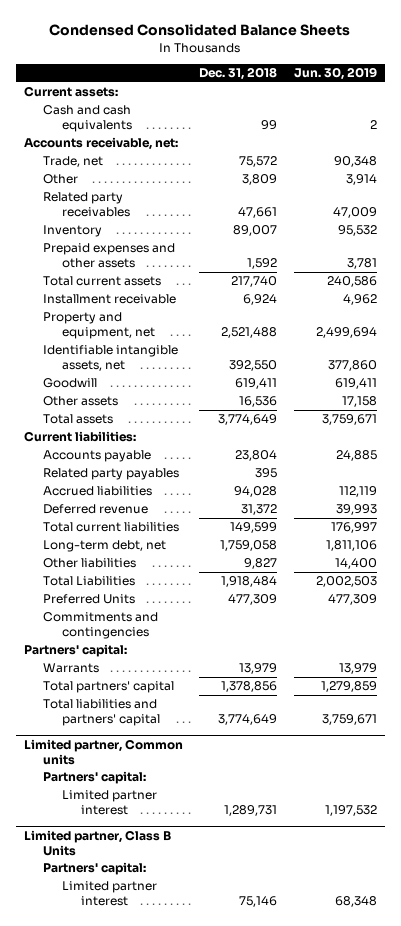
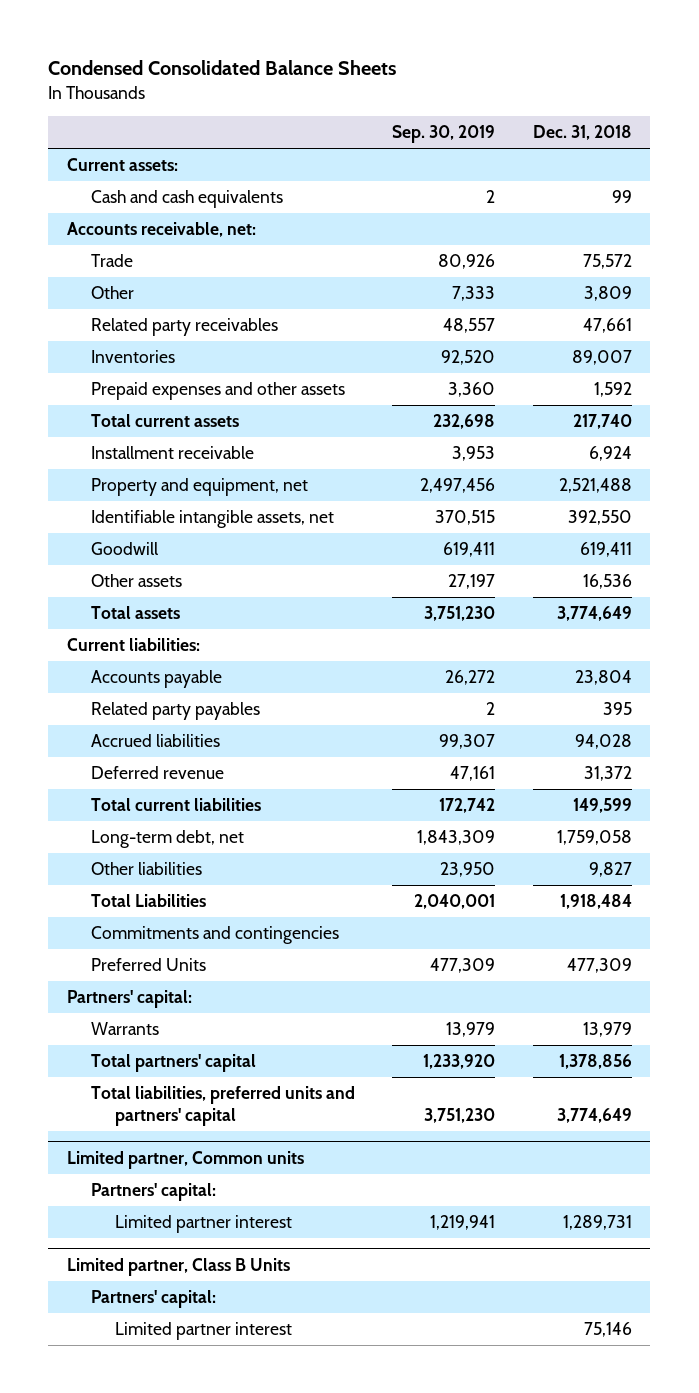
[293,67,377,81] Jun. 30, 2019 -> none
none -> [392,125,496,144] Sep. 30, 2019
[43,156,104,168] Trade, net -> [91,254,134,268] Trade
[43,225,103,238] Inventory -> [91,350,176,364] Inventories
[43,594,136,605] Preferred Units -> [91,958,207,972] Preferred Units
[43,699,160,727] Total liabilities and partners' capital -> [91,1086,356,1126] Total liabilities, preferred units and partners' capital

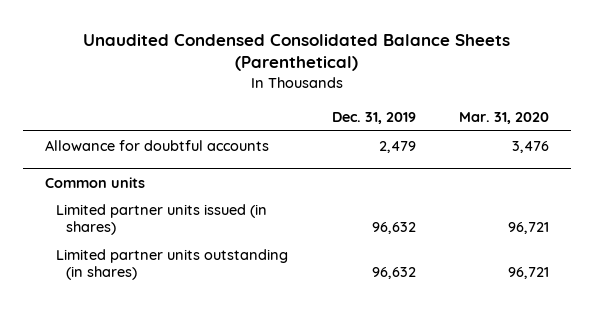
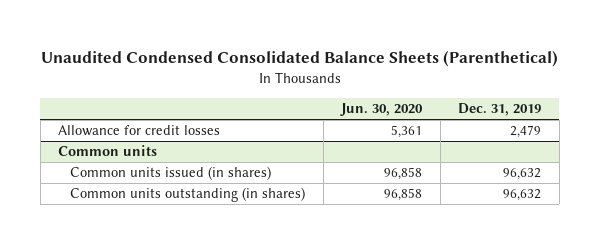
[459,111,550,124] Mar. 31, 2020 -> none
none -> [340,103,424,117] Jun. 30, 2020
[44,140,269,152] Allowance for doubtful accounts -> [58,125,221,137] Allowance for credit losses
[55,204,267,236] Limited partner units issued (in shares) -> [70,166,272,181] Common units issued (in shares)
[55,249,288,281] Limited partner units outstanding (in shares) -> [70,187,306,203] Common units outstanding (in shares)

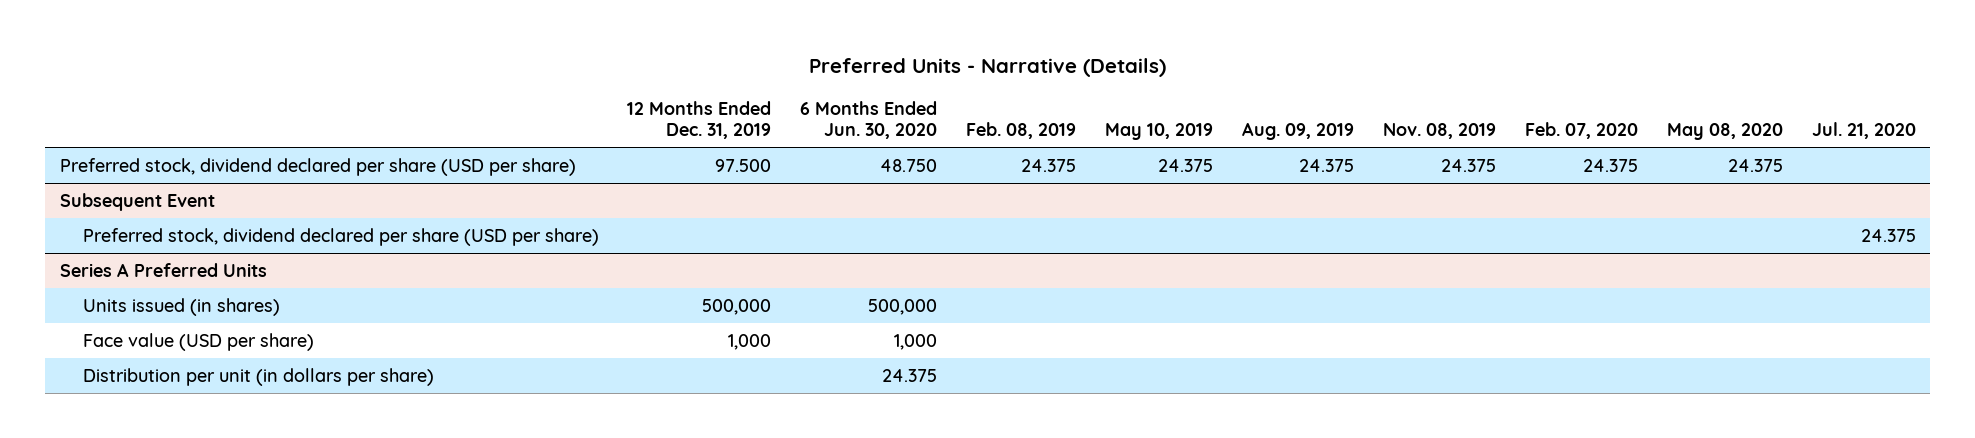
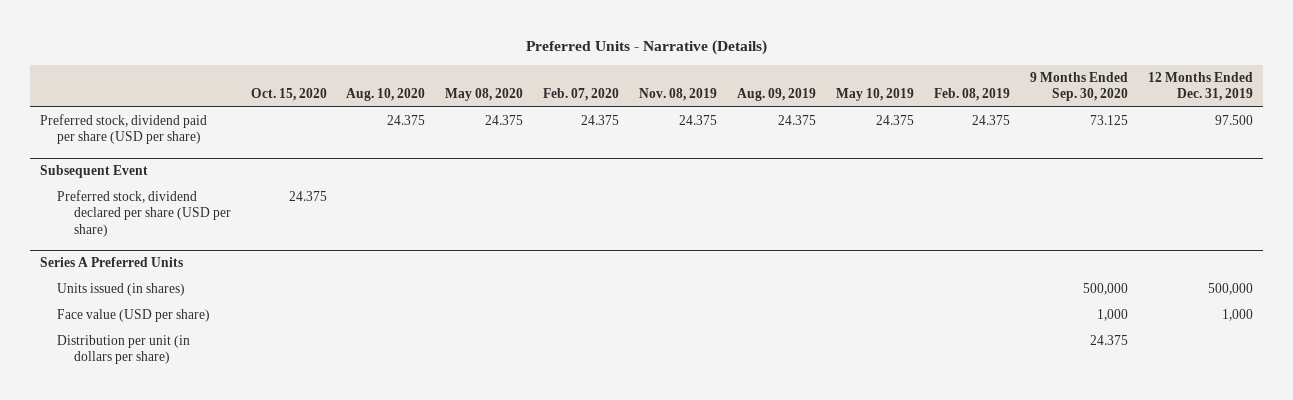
[800,100,938,139] 6 Months Ended Jun. 30, 2020 -> none
[1811,121,1916,139] Jul. 21, 2020 -> none
none -> [250,88,327,102] Oct. 15, 2020
none -> [346,88,426,102] Aug. 10, 2020
none -> [1030,71,1129,102] 9 Months Ended Sep. 30, 2020
[59,157,576,176] Preferred stock, dividend declared per share (USD per share) -> [40,114,208,145] Preferred stock, dividend paid per share (USD per share)

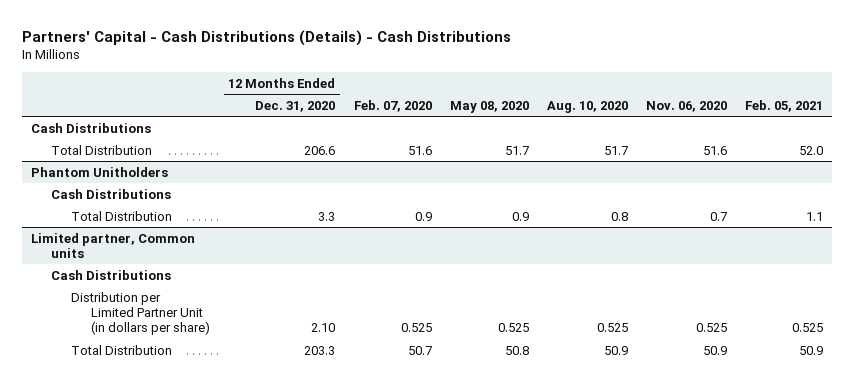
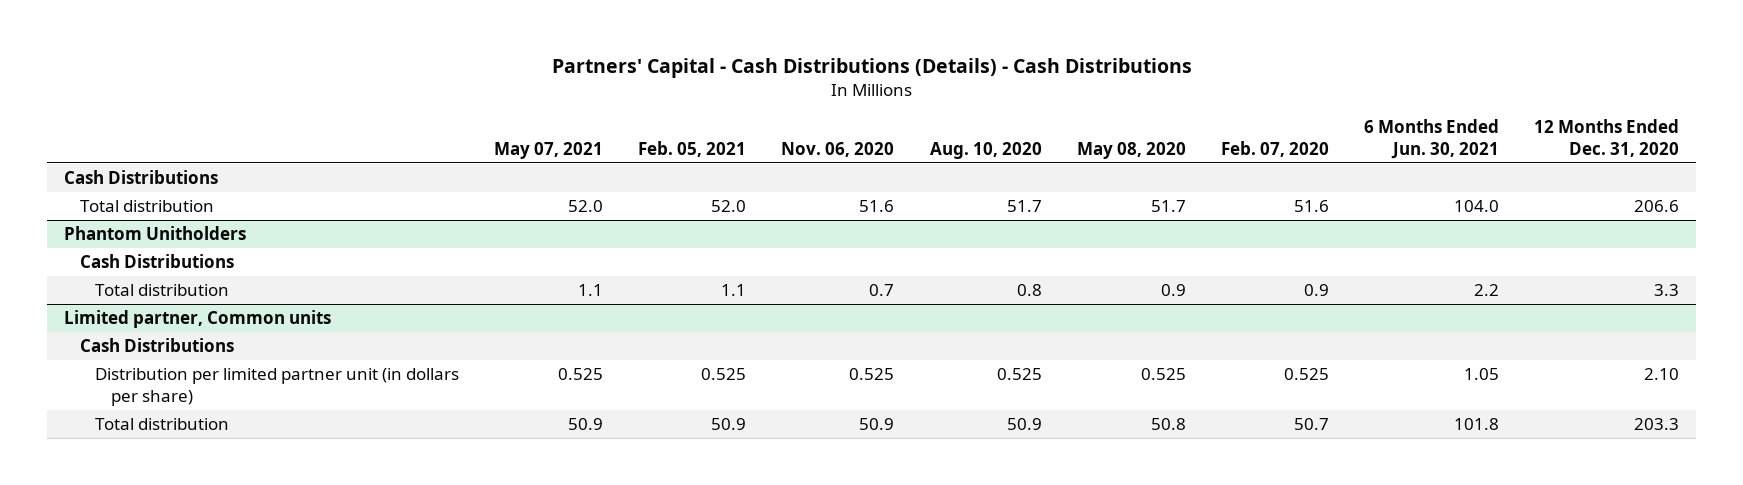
none -> [494,141,604,159] May 07, 2021
none -> [1363,119,1499,159] 6 Months Ended Jun. 30, 2021
[51,144,153,155] Total Distribution -> [79,200,214,213] Total distribution
[71,210,173,221] Total Distribution -> [95,284,230,297] Total distribution
[71,291,211,336] Distribution per Limited Partner Unit (in dollars per share) -> [95,368,460,407] Distribution per limited partner unit (in dollars per share)
[71,344,173,355] Total Distribution -> [95,418,230,431] Total distribution

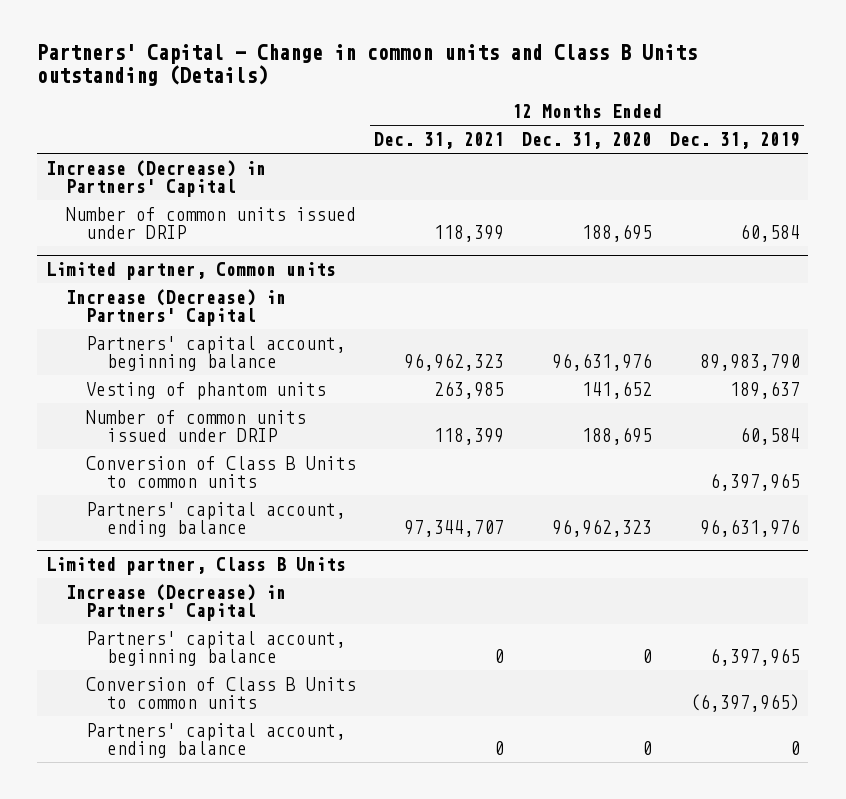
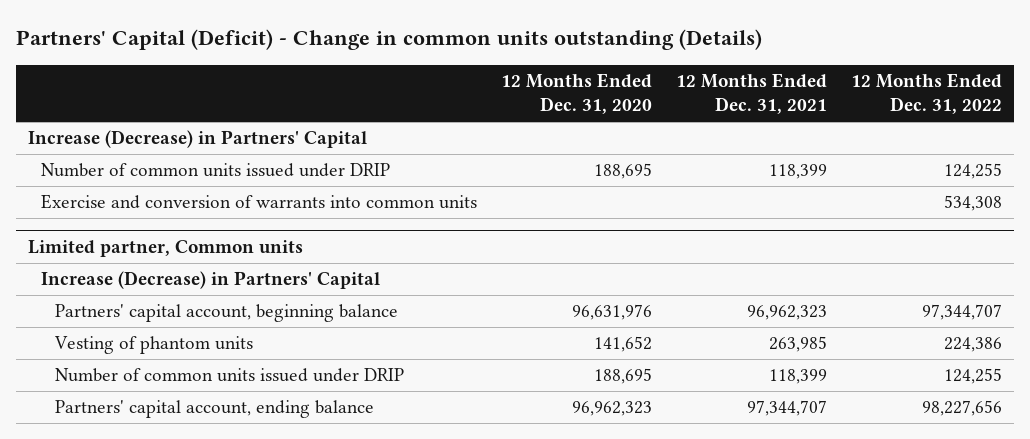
[37,43,698,86] Partners' Capital - Change in common units and Class B Units outstanding (Details) -> [15,29,762,51] Partners' Capital (Deficit) - Change in common units outstanding (Details)
[669,131,800,149] Dec. 31, 2019 -> none
none -> [851,73,1003,115] 12 Months Ended Dec. 31, 2022
none -> [41,194,478,210] Exercise and conversion of warrants into common units
[86,455,357,488] Conversion of Class B Units to common units -> none
[46,556,347,575] Limited partner, Class B Units -> none
[66,583,287,621] Increase (Decrease) in Partners' Capital -> none
[86,630,347,666] Partners' capital account, beginning balance -> none
[86,676,357,709] Conversion of Class B Units to common units -> none
[86,722,347,758] Partners' capital account, ending balance -> none

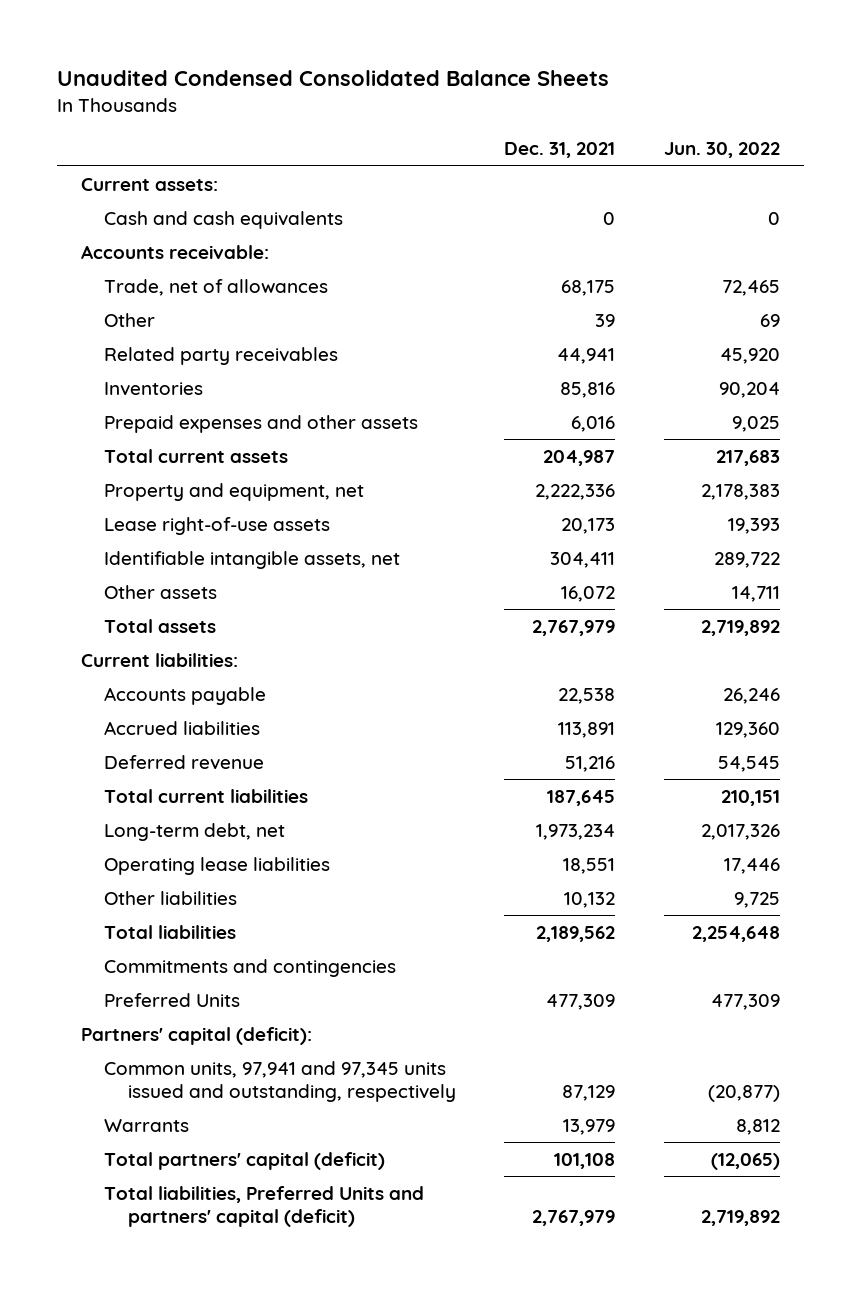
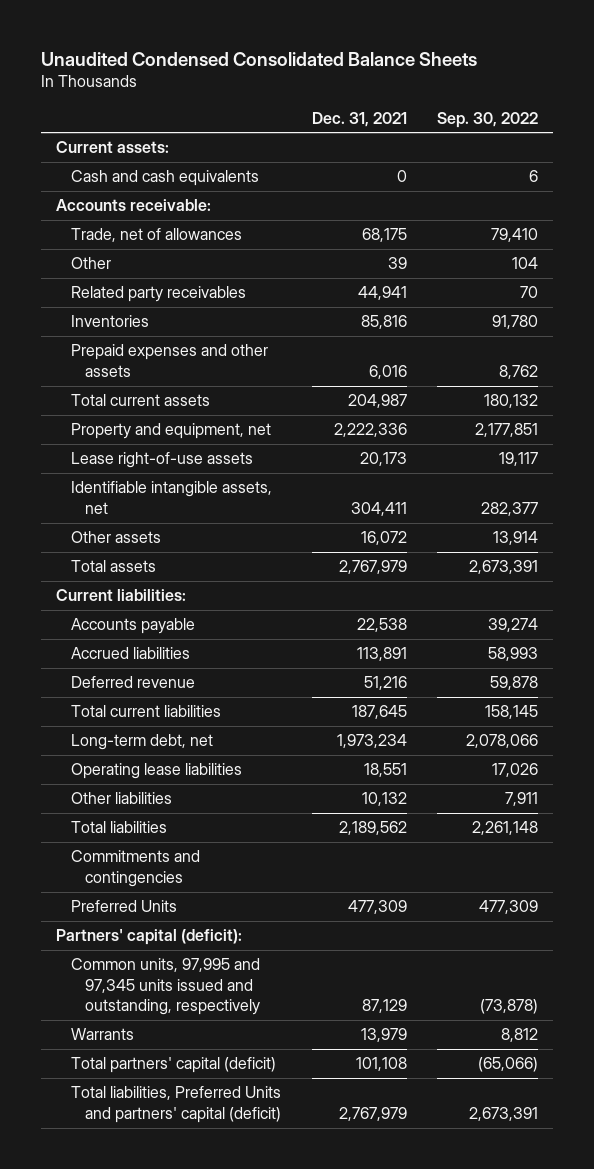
[663,142,780,159] Jun. 30, 2022 -> none
none -> [436,111,538,128] Sep. 30, 2022
[104,1060,456,1103] Common units, 97,941 and 97,345 units issued and outstanding, respectively -> [70,958,261,1016] Common units, 97,995 and 97,345 units issued and outstanding, respectively

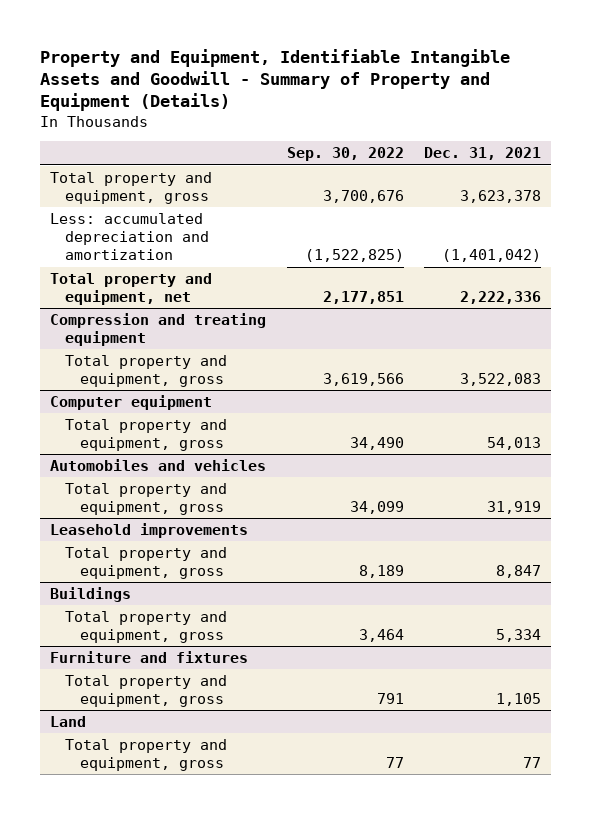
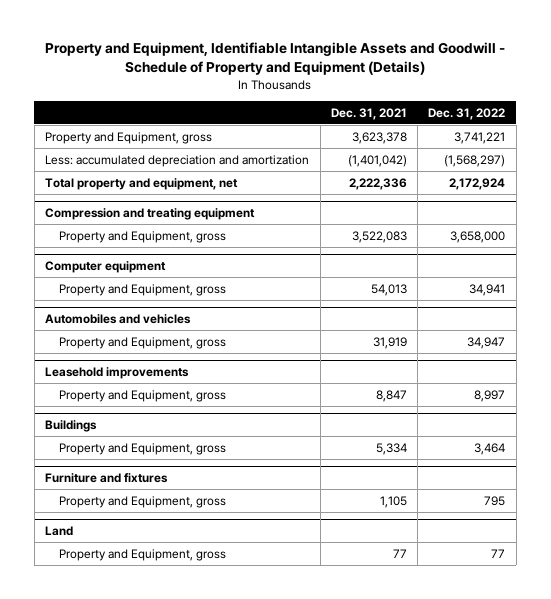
[40,48,511,112] Property and Equipment, Identifiable Intangible Assets and Goodwill - Summary of Property and Equipment (Details) -> [45,42,506,76] Property and Equipment, Identifiable Intangible Assets and Goodwill - Schedule of Property and Equipment (Details)
[286,147,404,162] Sep. 30, 2022 -> none
none -> [428,107,506,120] Dec. 31, 2022
[50,171,213,205] Total property and equipment, gross -> [45,131,213,144] Property and Equipment, gross
[65,354,228,388] Total property and equipment, gross -> [58,230,226,243] Property and Equipment, gross
[65,418,228,452] Total property and equipment, gross -> [58,283,226,296] Property and Equipment, gross
[65,482,228,516] Total property and equipment, gross -> [58,336,226,349] Property and Equipment, gross
[65,546,228,580] Total property and equipment, gross -> [58,389,226,402] Property and Equipment, gross
[65,610,228,644] Total property and equipment, gross -> [58,442,226,455] Property and Equipment, gross
[65,674,228,708] Total property and equipment, gross -> [58,495,226,508] Property and Equipment, gross
[65,738,228,772] Total property and equipment, gross -> [58,548,226,561] Property and Equipment, gross

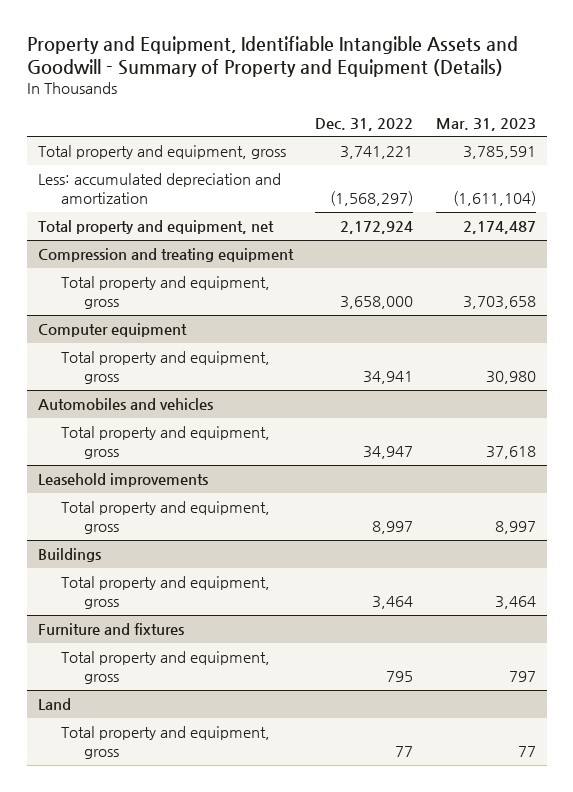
[45,42,506,76] Property and Equipment, Identifiable Intangible Assets and Goodwill - Schedule of Property and Equipment (Details) -> [26,35,518,78] Property and Equipment, Identifiable Intangible Assets and Goodwill - Summary of Property and Equipment (Details)
[330,107,407,120] Dec. 31, 2021 -> none
none -> [435,117,536,131] Mar. 31, 2023
[45,131,213,144] Property and Equipment, gross -> [37,145,286,160] Total property and equipment, gross
[58,230,226,243] Property and Equipment, gross -> [60,276,270,310] Total property and equipment, gross
[58,283,226,296] Property and Equipment, gross -> [60,351,270,385] Total property and equipment, gross
[58,336,226,349] Property and Equipment, gross -> [60,426,270,460] Total property and equipment, gross
[58,389,226,402] Property and Equipment, gross -> [60,501,270,535] Total property and equipment, gross
[58,442,226,455] Property and Equipment, gross -> [60,576,270,610] Total property and equipment, gross
[58,495,226,508] Property and Equipment, gross -> [60,651,270,685] Total property and equipment, gross
[58,548,226,561] Property and Equipment, gross -> [60,726,270,760] Total property and equipment, gross

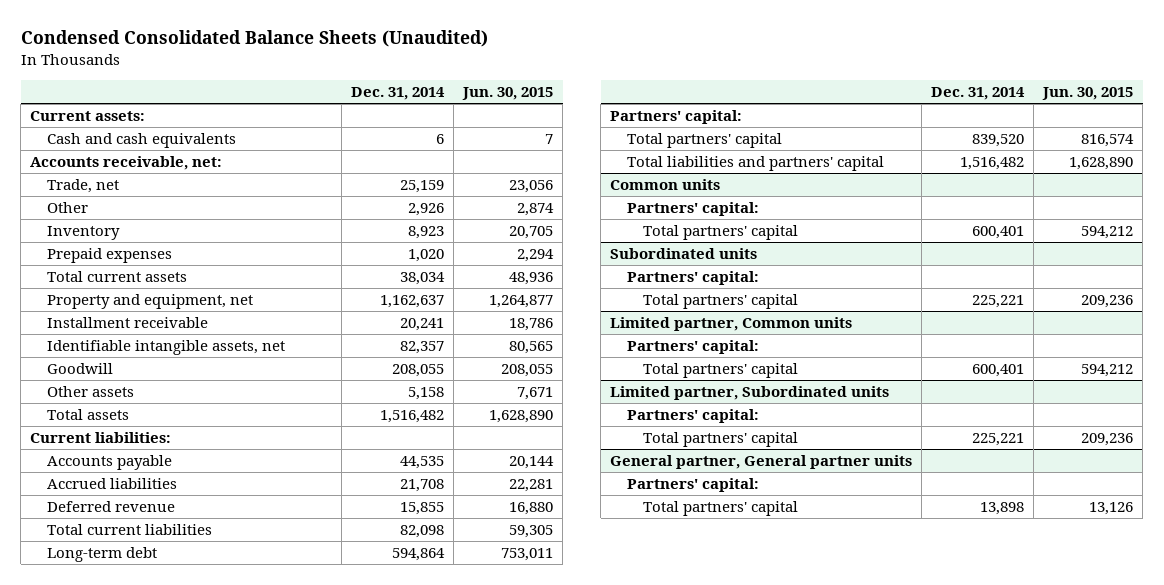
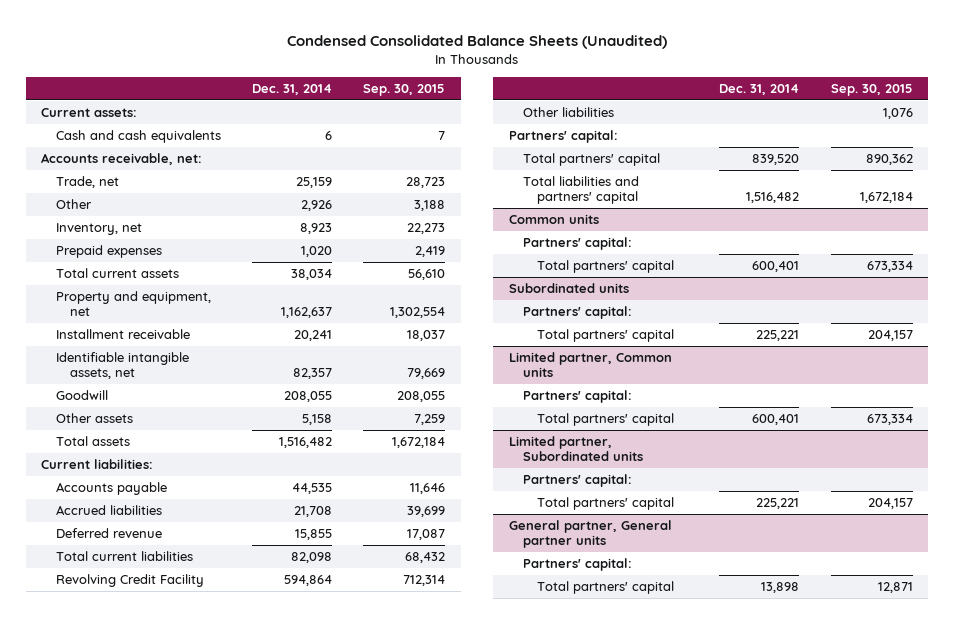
[462,86,554,100] Jun. 30, 2015 -> none
none -> [362,84,445,97] Sep. 30, 2015
[46,226,120,241] Inventory -> [55,222,142,235] Inventory, net
[46,547,157,563] Long-term debt -> [55,573,204,587] Revolving Credit Facility
none -> [523,106,615,117] Other liabilities

